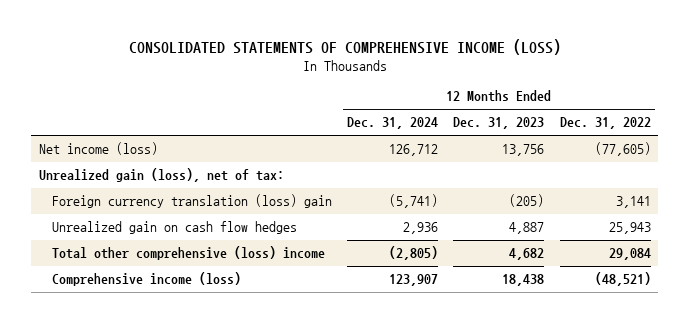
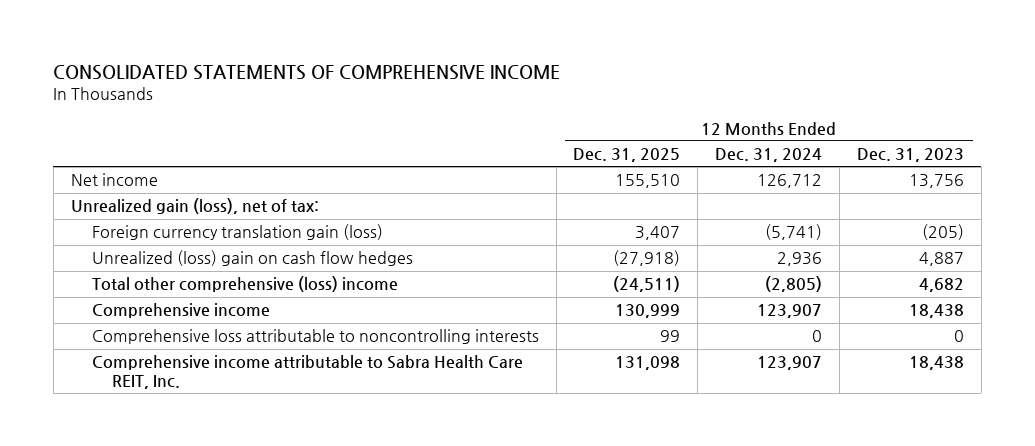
[128,38,561,55] CONSOLIDATED STATEMENTS OF COMPREHENSIVE INCOME (LOSS) -> [53,64,561,80] CONSOLIDATED STATEMENTS OF COMPREHENSIVE INCOME
[559,117,651,130] Dec. 31, 2022 -> none
none -> [573,148,681,163] Dec. 31, 2025
[38,142,158,156] Net income (loss) -> [70,173,158,187] Net income
[52,194,333,209] Foreign currency translation (loss) gain -> [91,224,383,241] Foreign currency translation gain (loss)
[52,221,298,235] Unrealized gain on cash flow hedges -> [91,250,413,267] Unrealized (loss) gain on cash flow hedges
none -> [91,303,270,319] Comprehensive income
none -> [91,329,539,345] Comprehensive loss attributable to noncontrolling interests
[52,272,242,287] Comprehensive income (loss) -> [91,355,523,389] Comprehensive income attributable to Sabra Health Care REIT, Inc.

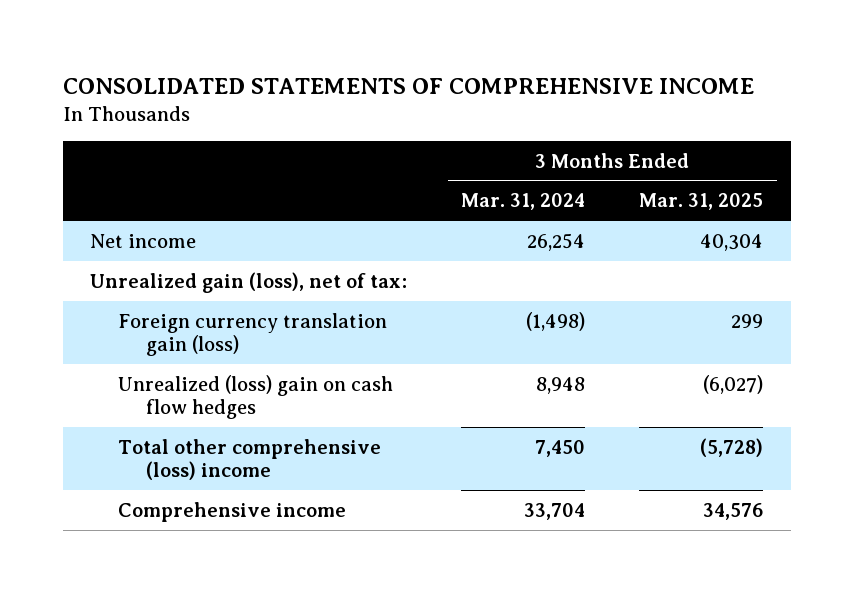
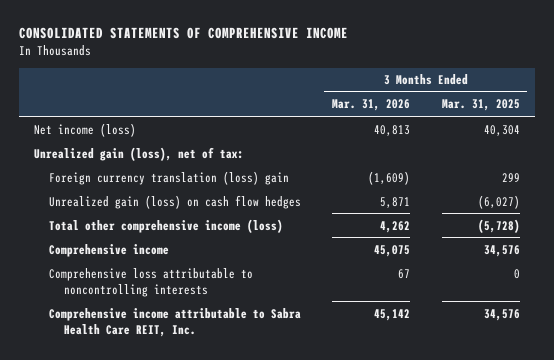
[461,193,586,211] Mar. 31, 2024 -> none
none -> [332,99,411,112] Mar. 31, 2026
[90,233,197,248] Net income -> [34,122,137,137] Net income (loss)
[118,312,388,357] Foreign currency translation gain (loss) -> [48,170,289,185] Foreign currency translation (loss) gain
[118,374,394,420] Unrealized (loss) gain on cash flow hedges -> [48,194,301,209] Unrealized gain (loss) on cash flow hedges
[118,438,382,481] Total other comprehensive (loss) income -> [48,218,283,233] Total other comprehensive income (loss)
none -> [48,267,253,297] Comprehensive loss attributable to noncontrolling interests
none -> [48,307,301,337] Comprehensive income attributable to Sabra Health Care REIT, Inc.

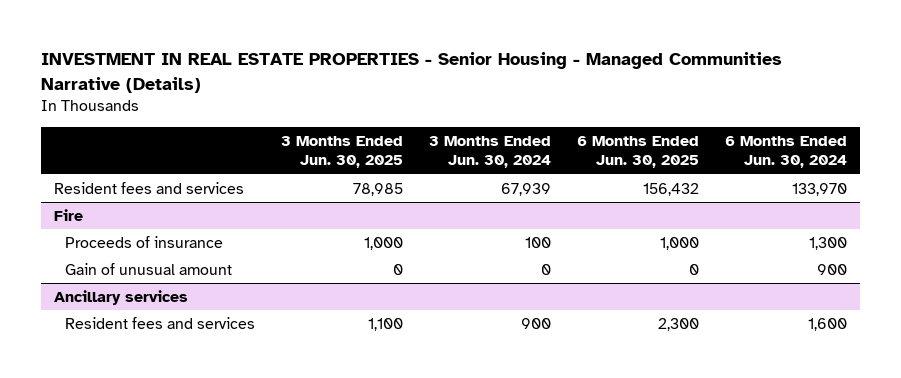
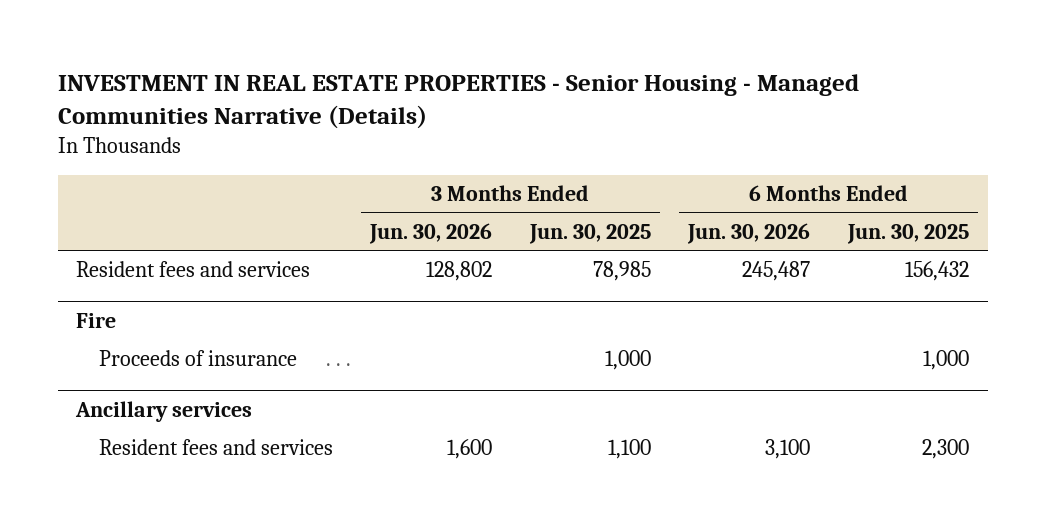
[429,136,552,169] 3 Months Ended Jun. 30, 2024 -> none
[725,136,848,169] 6 Months Ended Jun. 30, 2024 -> none
none -> [369,222,493,244] Jun. 30, 2026
none -> [687,222,811,244] Jun. 30, 2026
[64,263,232,276] Gain of unusual amount -> none

